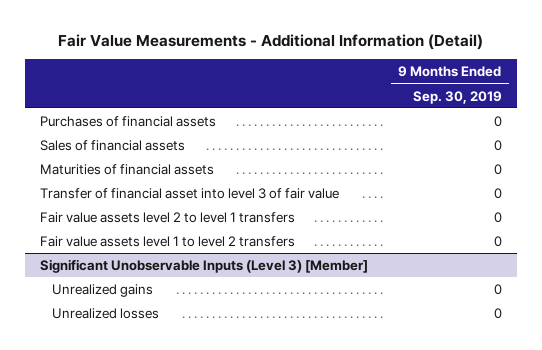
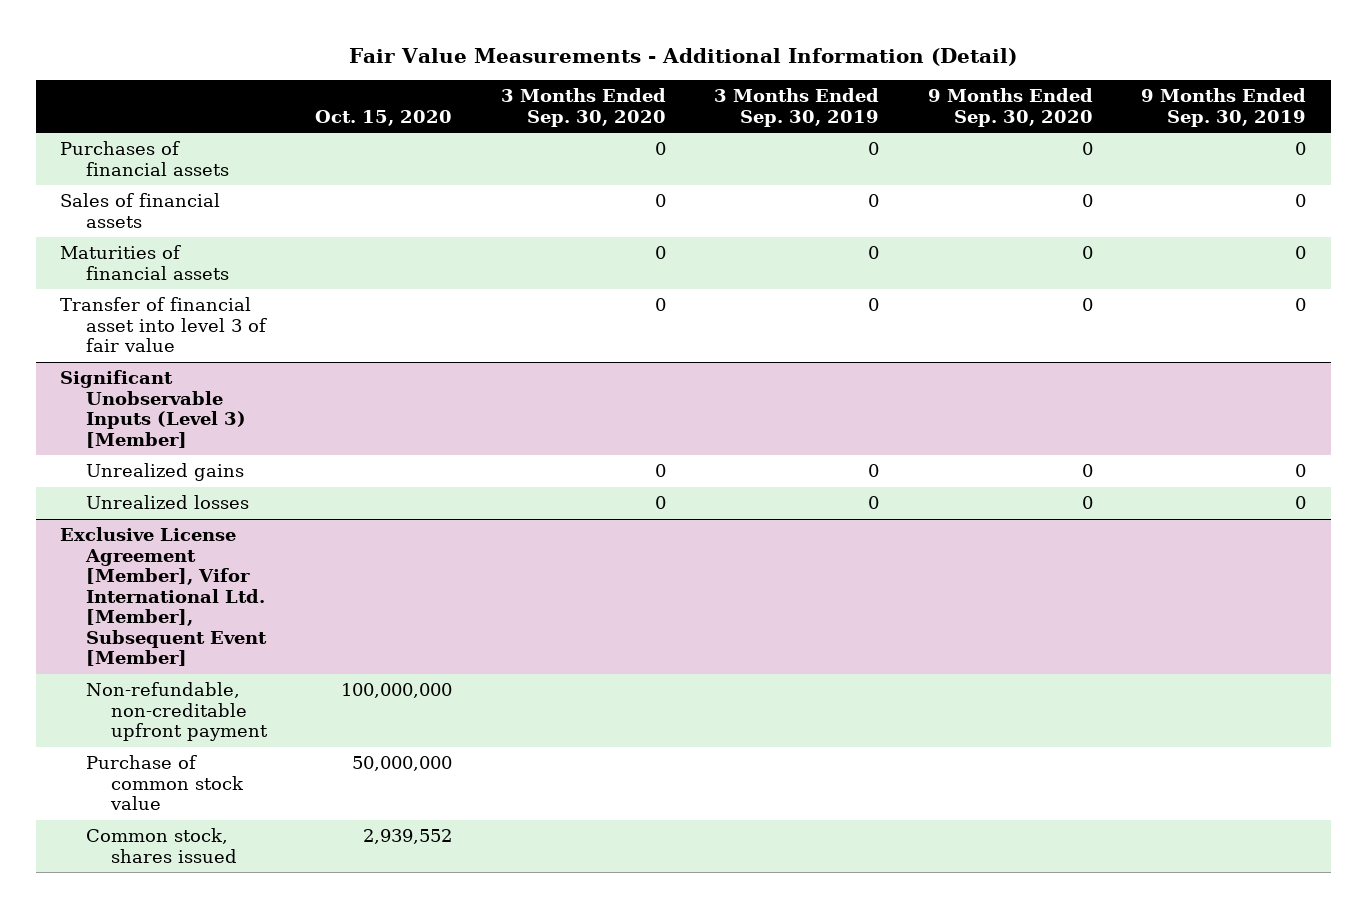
none -> [315,109,453,126] Oct. 15, 2020
none -> [500,88,666,127] 3 Months Ended Sep. 30, 2020
none -> [714,88,880,127] 3 Months Ended Sep. 30, 2019
none -> [927,88,1093,127] 9 Months Ended Sep. 30, 2020
[39,211,295,223] Fair value assets level 2 to level 1 transfers -> none
[39,235,295,247] Fair value assets level 1 to level 2 transfers -> none
none -> [60,527,267,667] Exclusive License Agreement [Member], Vifor International Ltd. [Member], Subsequent Event [Member]
none -> [85,682,268,742] Non-refundable, non-creditable upfront payment
none -> [85,755,244,811] Purchase of common stock value
none -> [85,828,237,863] Common stock, shares issued

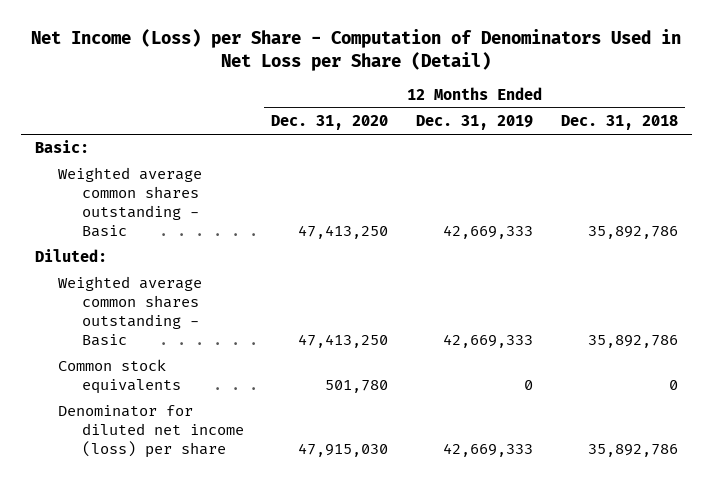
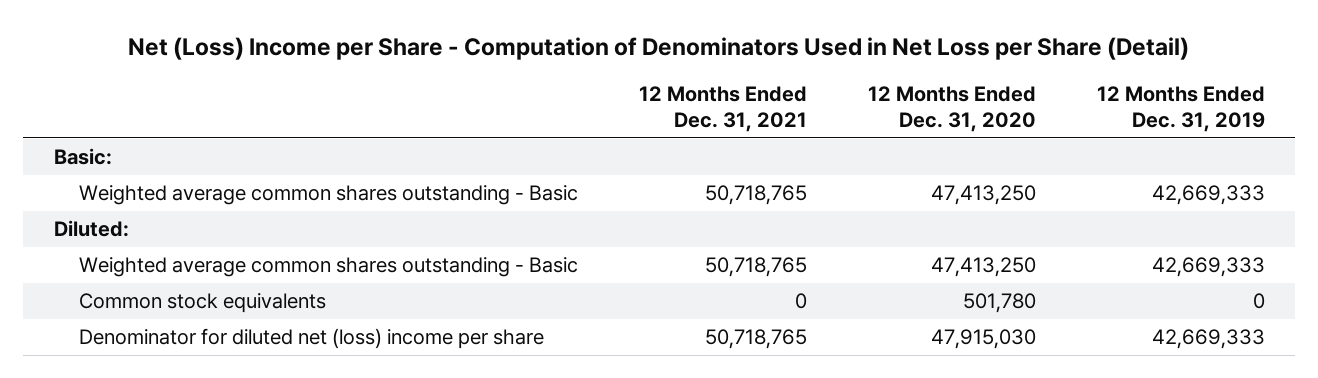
[31,28,682,71] Net Income (Loss) per Share - Computation of Denominators Used in Net Loss per Share (Detail) -> [128,37,1190,61] Net (Loss) Income per Share - Computation of Denominators Used in Net Loss per Share (Detail)
[560,115,678,131] Dec. 31, 2018 -> none
none -> [639,85,808,132] 12 Months Ended Dec. 31, 2021
[58,405,244,459] Denominator for diluted net income (loss) per share -> [79,328,545,350] Denominator for diluted net (loss) income per share

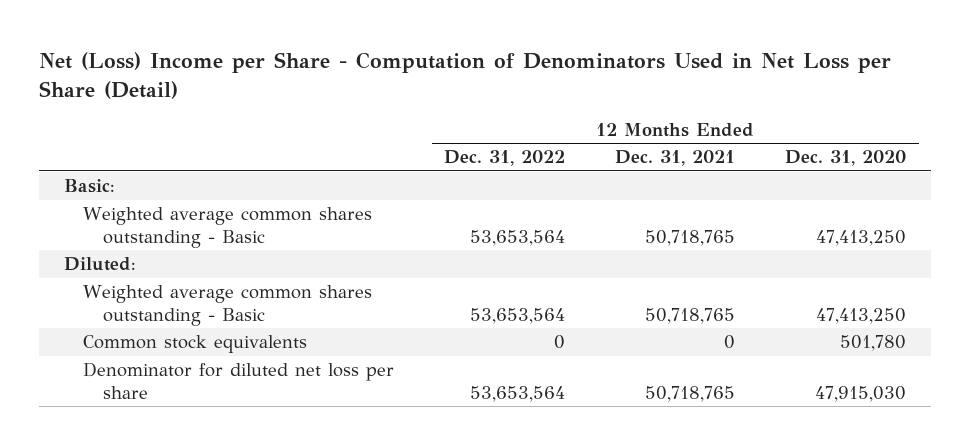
[1096,85,1265,132] 12 Months Ended Dec. 31, 2019 -> none
none -> [444,150,566,167] Dec. 31, 2022
[79,328,545,350] Denominator for diluted net (loss) income per share -> [83,362,395,400] Denominator for diluted net loss per share

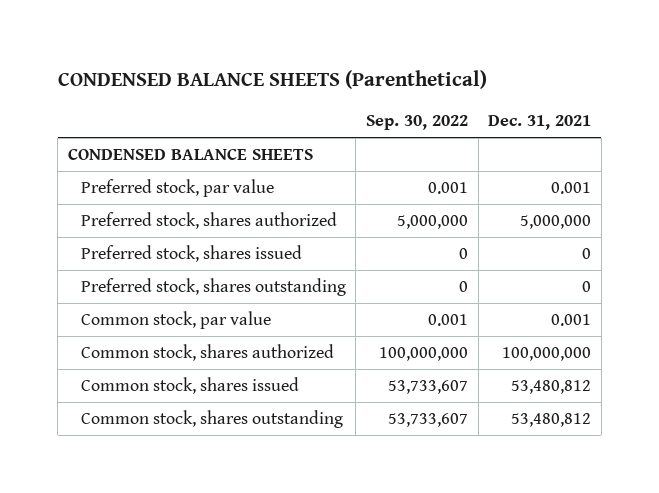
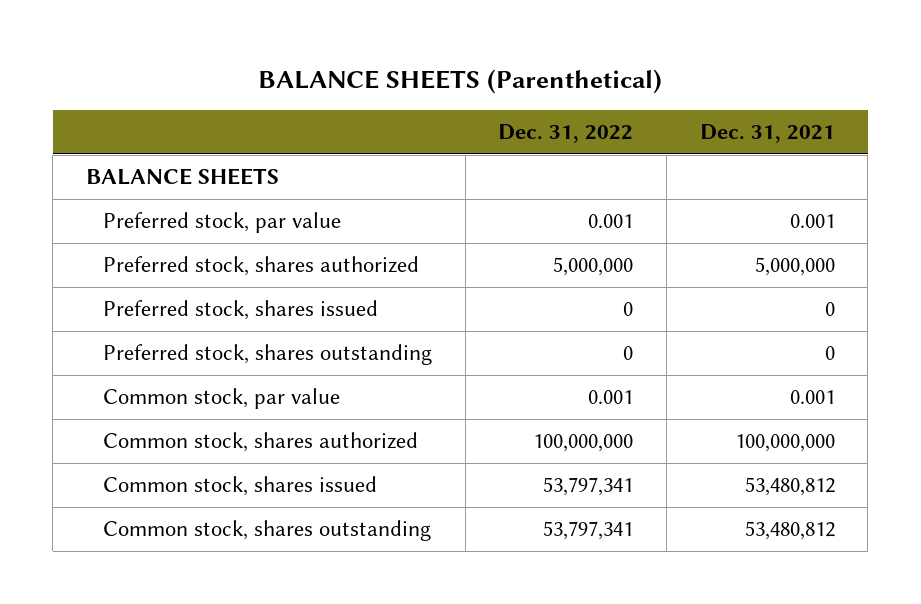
[57,70,487,90] CONDENSED BALANCE SHEETS (Parenthetical) -> [258,68,663,94] BALANCE SHEETS (Parenthetical)
[366,115,469,131] Sep. 30, 2022 -> none
none -> [498,124,634,144] Dec. 31, 2022
[67,149,313,161] CONDENSED BALANCE SHEETS -> [85,168,279,186] BALANCE SHEETS

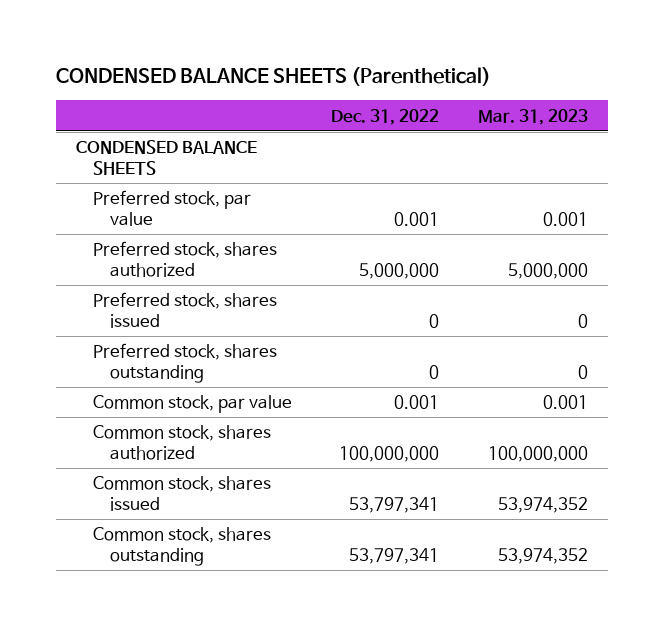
[258,68,663,94] BALANCE SHEETS (Parenthetical) -> [56,67,492,87] CONDENSED BALANCE SHEETS (Parenthetical)
[699,124,835,144] Dec. 31, 2021 -> none
none -> [478,108,589,125] Mar. 31, 2023
[85,168,279,186] BALANCE SHEETS -> [76,140,258,175] CONDENSED BALANCE SHEETS

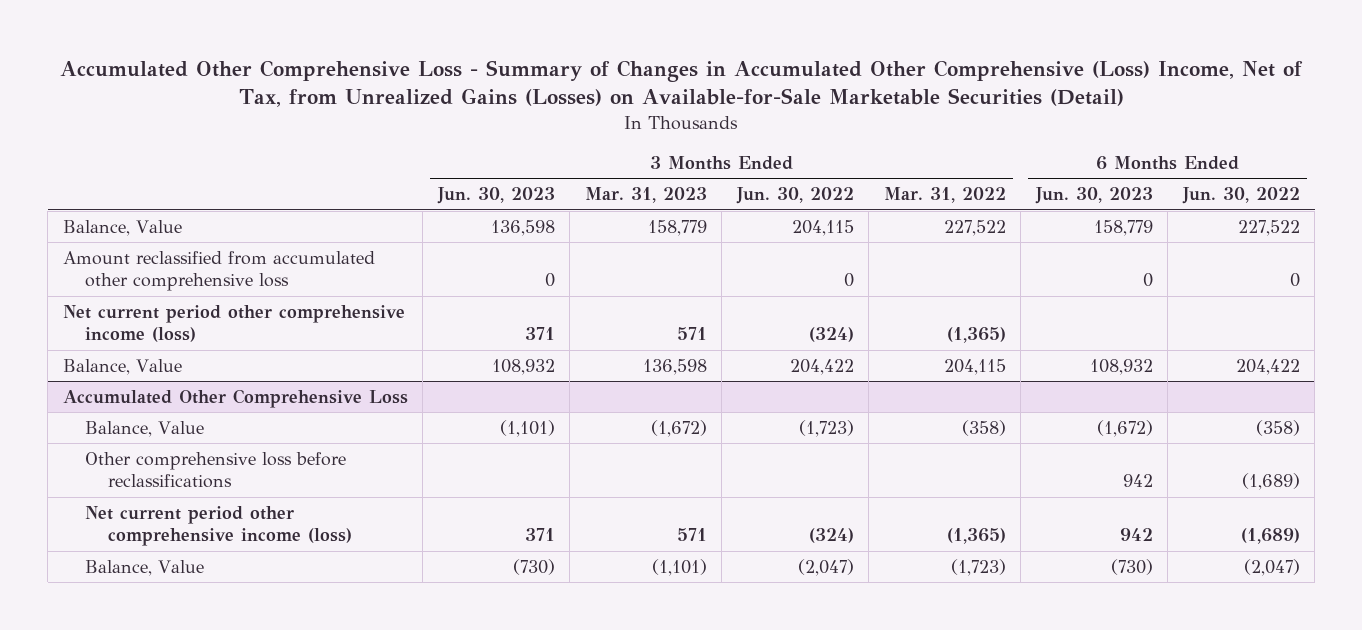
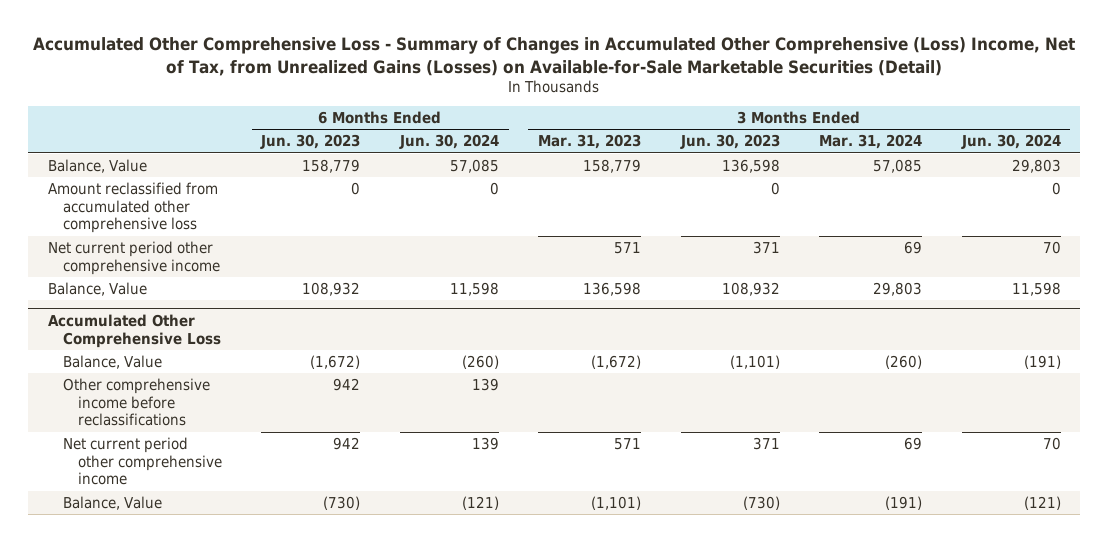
[735,187,854,205] Jun. 30, 2022 -> none
[883,187,1006,204] Mar. 31, 2022 -> none
[1181,187,1300,205] Jun. 30, 2022 -> none
none -> [398,134,499,150] Jun. 30, 2024
none -> [819,134,923,150] Mar. 31, 2024
none -> [960,134,1061,150] Jun. 30, 2024
[62,304,405,343] Net current period other comprehensive income (loss) -> [47,240,220,275] Net current period other comprehensive income
[85,451,347,489] Other comprehensive loss before reclassifications -> [62,377,210,427] Other comprehensive income before reclassifications
[85,505,353,547] Net current period other comprehensive income (loss) -> [62,436,222,486] Net current period other comprehensive income

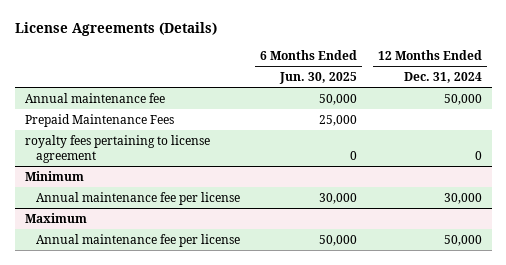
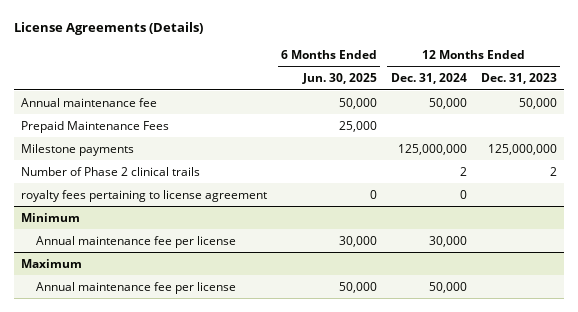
none -> [480,73,557,85] Dec. 31, 2023
none -> [21,143,135,156] Milestone payments
none -> [21,166,201,176] Number of Phase 2 clinical trails

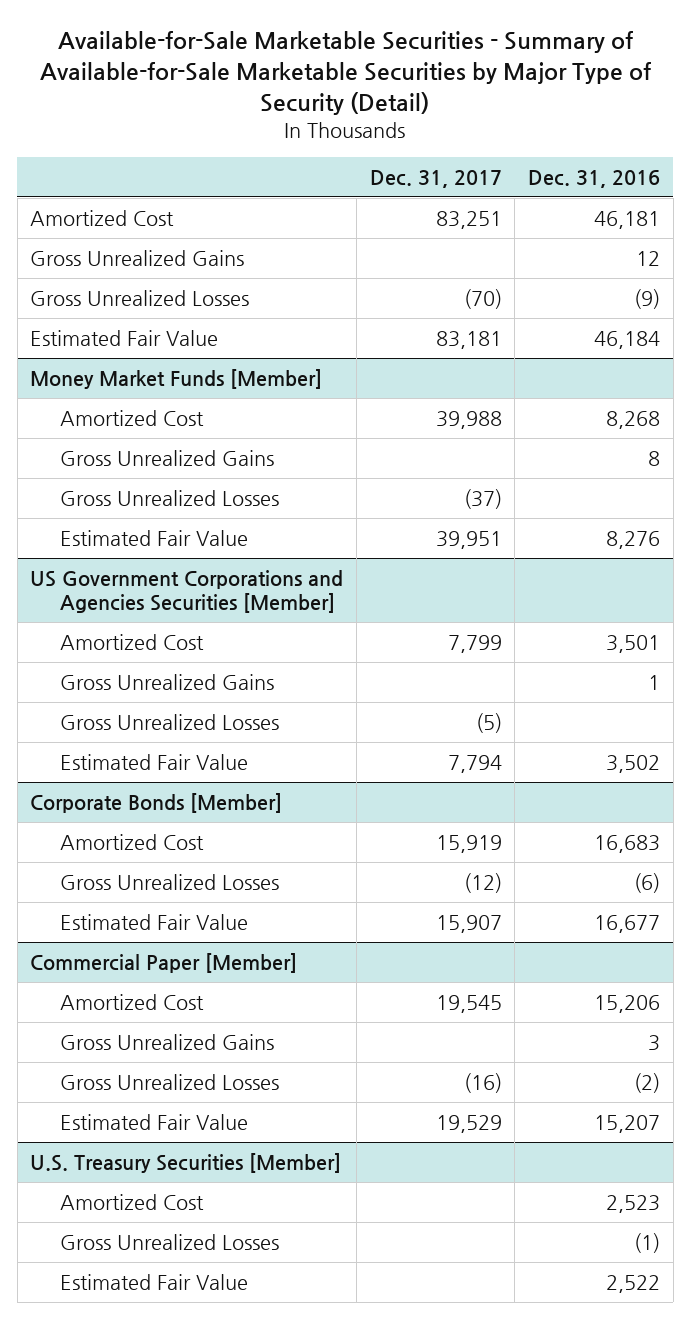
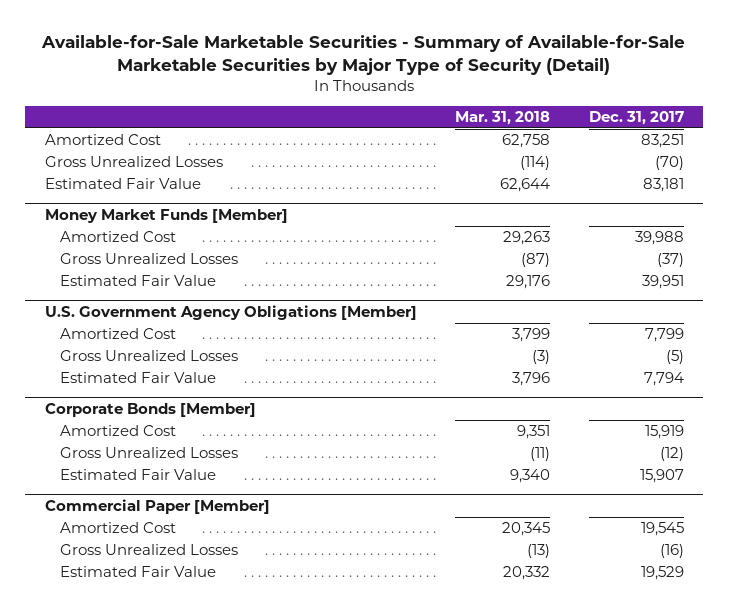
[527,169,660,188] Dec. 31, 2016 -> none
none -> [455,111,551,126] Mar. 31, 2018
[30,249,245,266] Gross Unrealized Gains -> none
[60,449,275,466] Gross Unrealized Gains -> none
[30,569,344,614] US Government Corporations and Agencies Securities [Member] -> [44,304,417,320] U.S. Government Agency Obligations [Member]
[60,673,275,690] Gross Unrealized Gains -> none
[60,1033,275,1050] Gross Unrealized Gains -> none
[30,1152,342,1173] U.S. Treasury Securities [Member] -> none
[60,1193,205,1210] Amortized Cost -> none
[60,1233,280,1250] Gross Unrealized Losses -> none
[60,1273,249,1290] Estimated Fair Value -> none

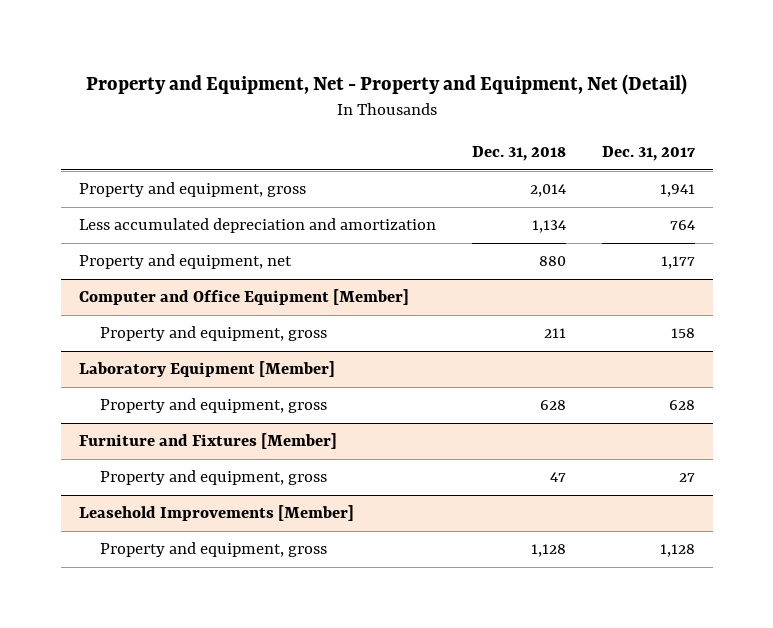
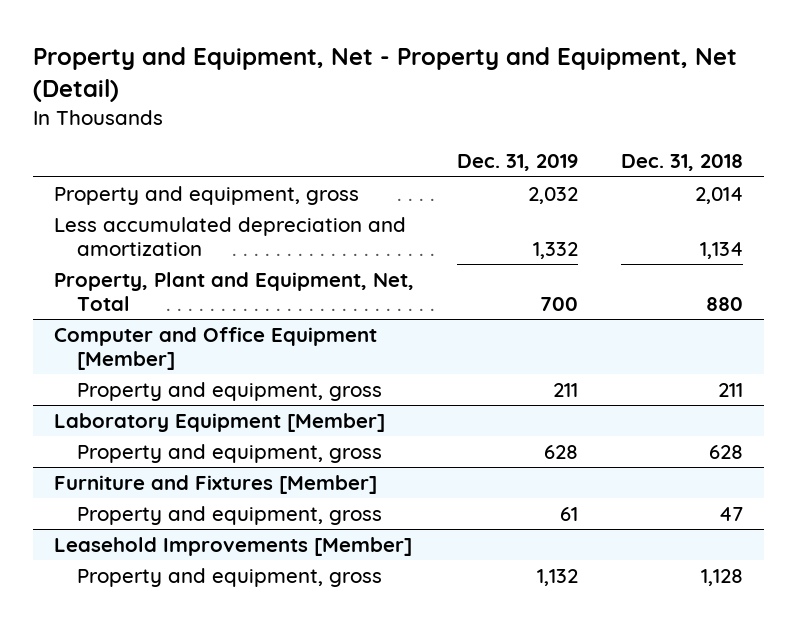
[601,146,695,162] Dec. 31, 2017 -> none
none -> [456,154,578,172] Dec. 31, 2019
[78,254,292,270] Property and equipment, net -> [53,271,414,312] Property, Plant and Equipment, Net, Total

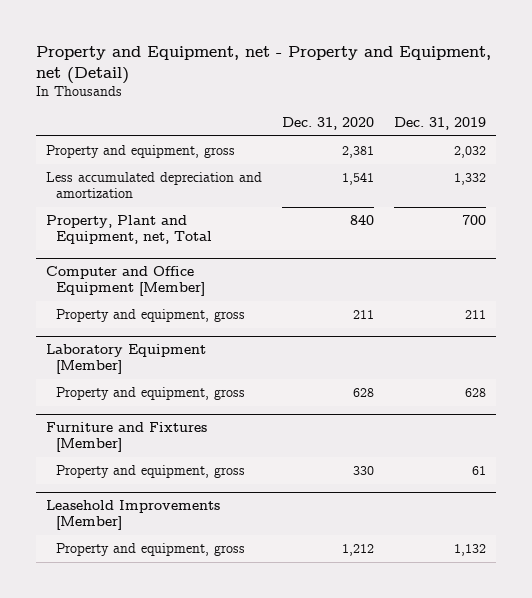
[32,46,737,102] Property and Equipment, Net - Property and Equipment, Net (Detail) -> [35,45,491,84] Property and Equipment, net - Property and Equipment, net (Detail)
[620,154,743,172] Dec. 31, 2018 -> none
none -> [281,117,374,131] Dec. 31, 2020
[53,271,414,312] Property, Plant and Equipment, Net, Total -> [45,214,212,245] Property, Plant and Equipment, net, Total

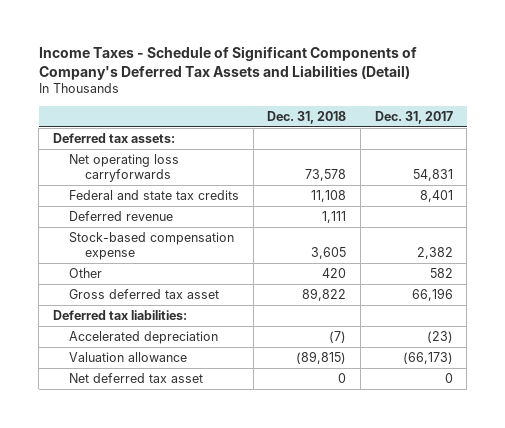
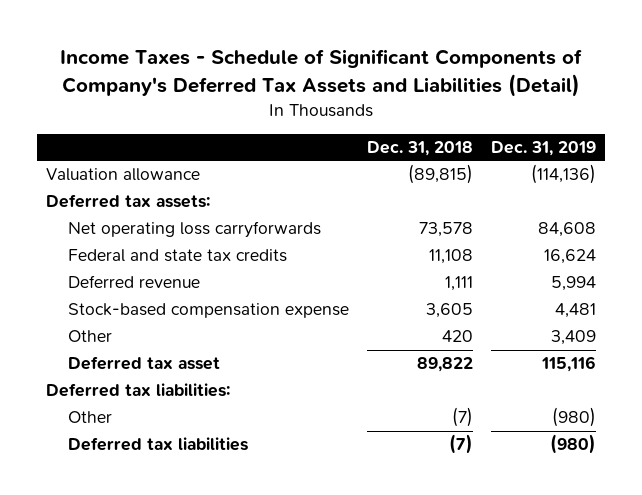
[374,110,453,124] Dec. 31, 2017 -> none
none -> [490,140,596,156] Dec. 31, 2019
[68,352,187,363] Valuation allowance -> [46,168,201,182] Valuation allowance
[68,289,219,300] Gross deferred tax asset -> [67,356,220,371] Deferred tax asset
[68,331,218,345] Accelerated depreciation -> none
[68,373,203,384] Net deferred tax asset -> none
none -> [67,411,112,424] Other
none -> [67,437,248,452] Deferred tax liabilities

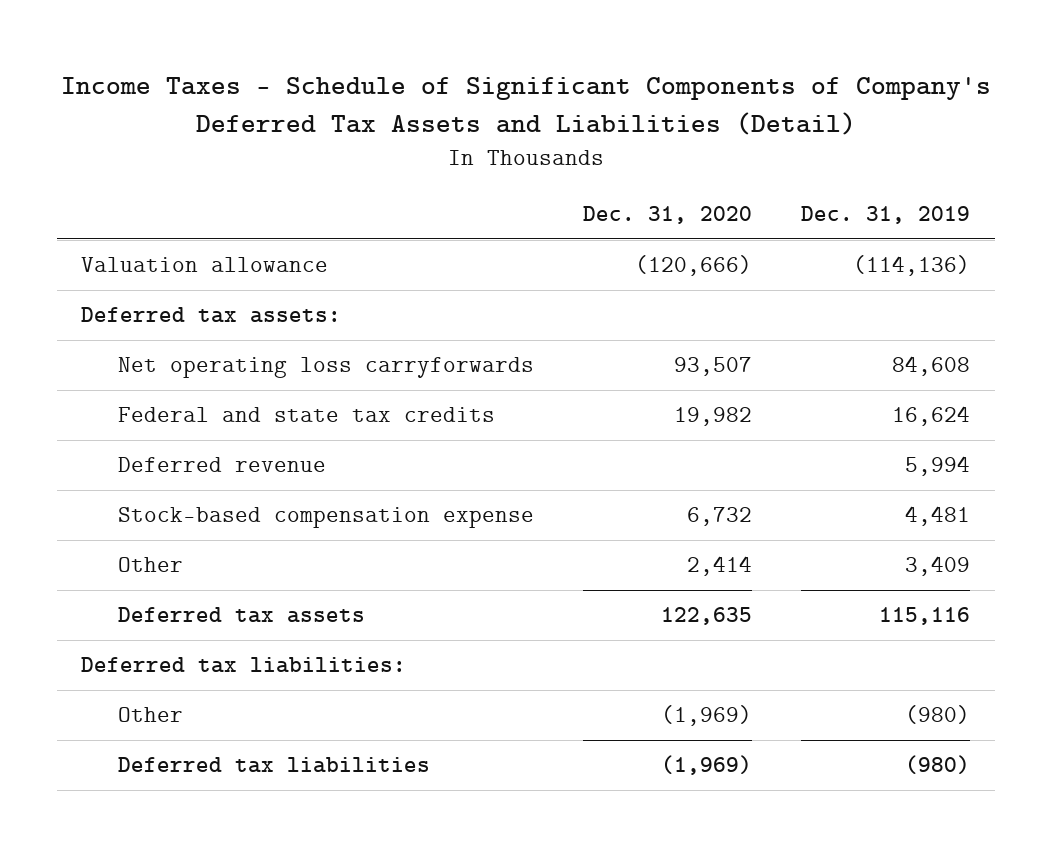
[366,140,473,156] Dec. 31, 2018 -> none
none -> [583,206,753,225] Dec. 31, 2020
[67,356,220,371] Deferred tax asset -> [118,607,366,624] Deferred tax assets

